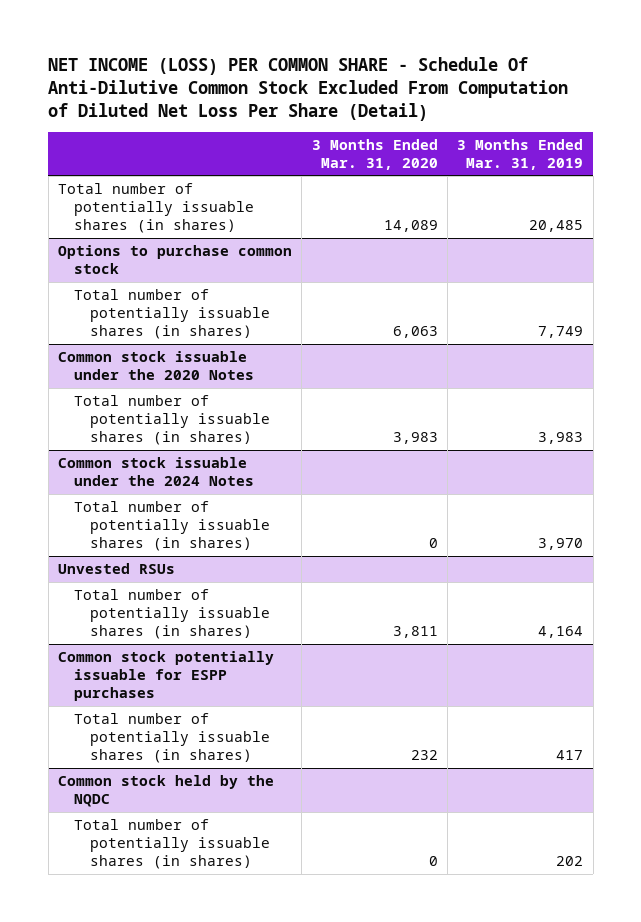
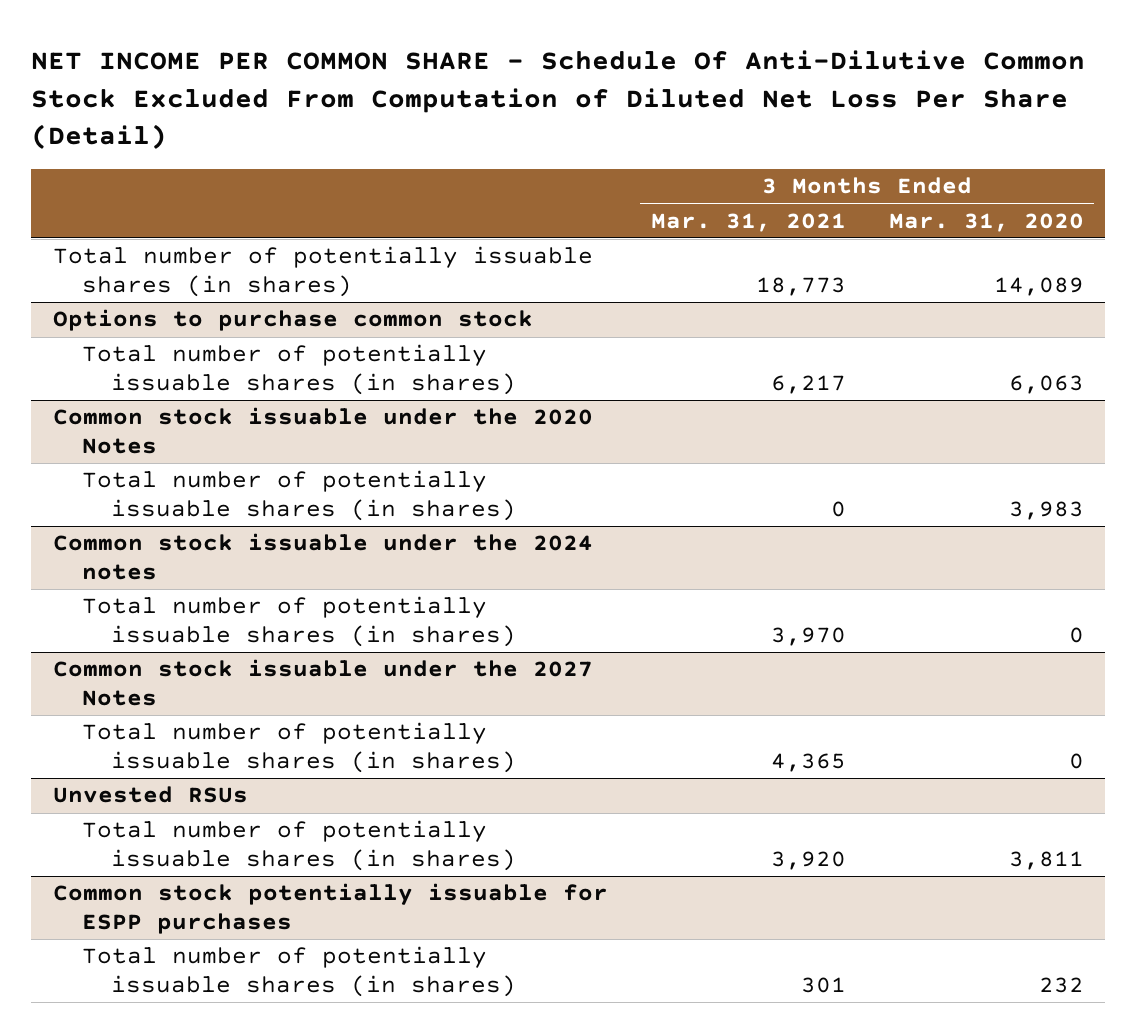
[48,57,569,121] NET INCOME (LOSS) PER COMMON SHARE - Schedule Of Anti-Dilutive Common Stock Excluded From Computation of Diluted Net Loss Per Share (Detail) -> [31,49,1086,150] NET INCOME PER COMMON SHARE - Schedule Of Anti-Dilutive Common Stock Excluded From Computation of Diluted Net Loss Per Share (Detail)
[457,138,584,170] 3 Months Ended Mar. 31, 2019 -> none
none -> [650,212,846,232] Mar. 31, 2021
[58,457,254,487] Common stock issuable under the 2024 Notes -> [52,533,593,580] Common stock issuable under the 2024 notes
none -> [52,659,593,706] Common stock issuable under the 2027 Notes
none -> [81,722,517,773] Total number of potentially issuable shares (in shares)
[58,775,275,808] Common stock held by the NQDC -> none
[73,819,270,870] Total number of potentially issuable shares (in shares) -> none

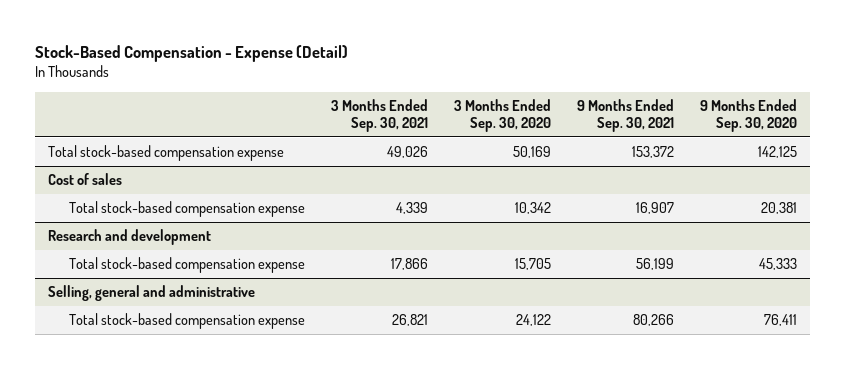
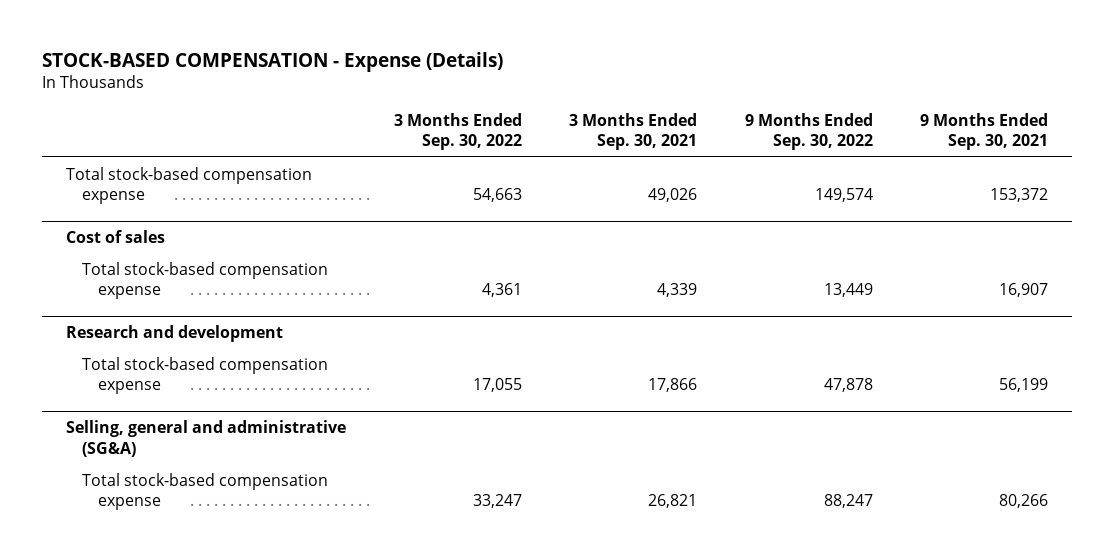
[35,44,349,62] Stock-Based Compensation - Expense (Detail) -> [42,51,504,72] STOCK-BASED COMPENSATION - Expense (Details)
[454,99,552,132] 3 Months Ended Sep. 30, 2020 -> none
[700,99,798,132] 9 Months Ended Sep. 30, 2020 -> none
none -> [393,112,522,151] 3 Months Ended Sep. 30, 2022
none -> [744,112,873,151] 9 Months Ended Sep. 30, 2022
[48,285,256,302] Selling, general and administrative -> [65,420,346,457] Selling, general and administrative (SG&A)

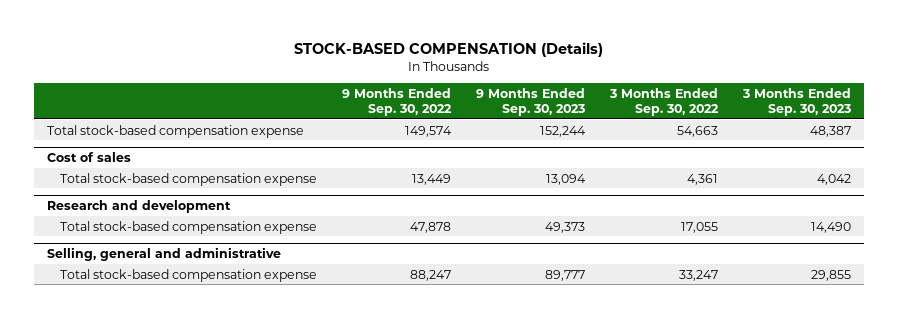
[42,51,504,72] STOCK-BASED COMPENSATION - Expense (Details) -> [293,41,603,57] STOCK-BASED COMPENSATION (Details)
[569,112,698,151] 3 Months Ended Sep. 30, 2021 -> none
[920,112,1049,151] 9 Months Ended Sep. 30, 2021 -> none
none -> [476,87,586,116] 9 Months Ended Sep. 30, 2023
none -> [742,87,852,116] 3 Months Ended Sep. 30, 2023
[65,420,346,457] Selling, general and administrative (SG&A) -> [46,247,281,262] Selling, general and administrative

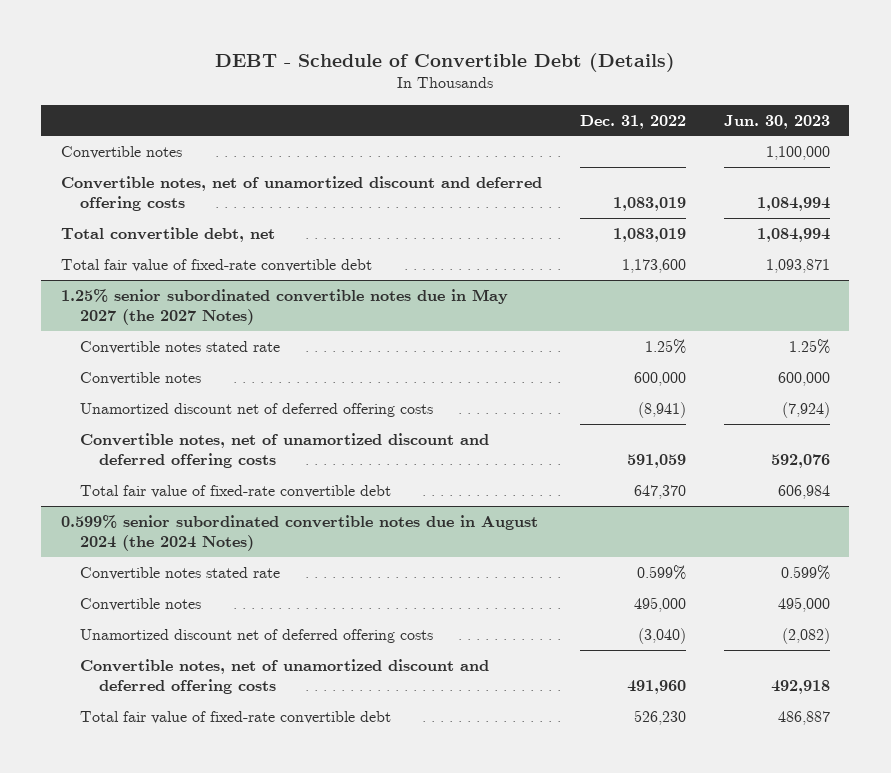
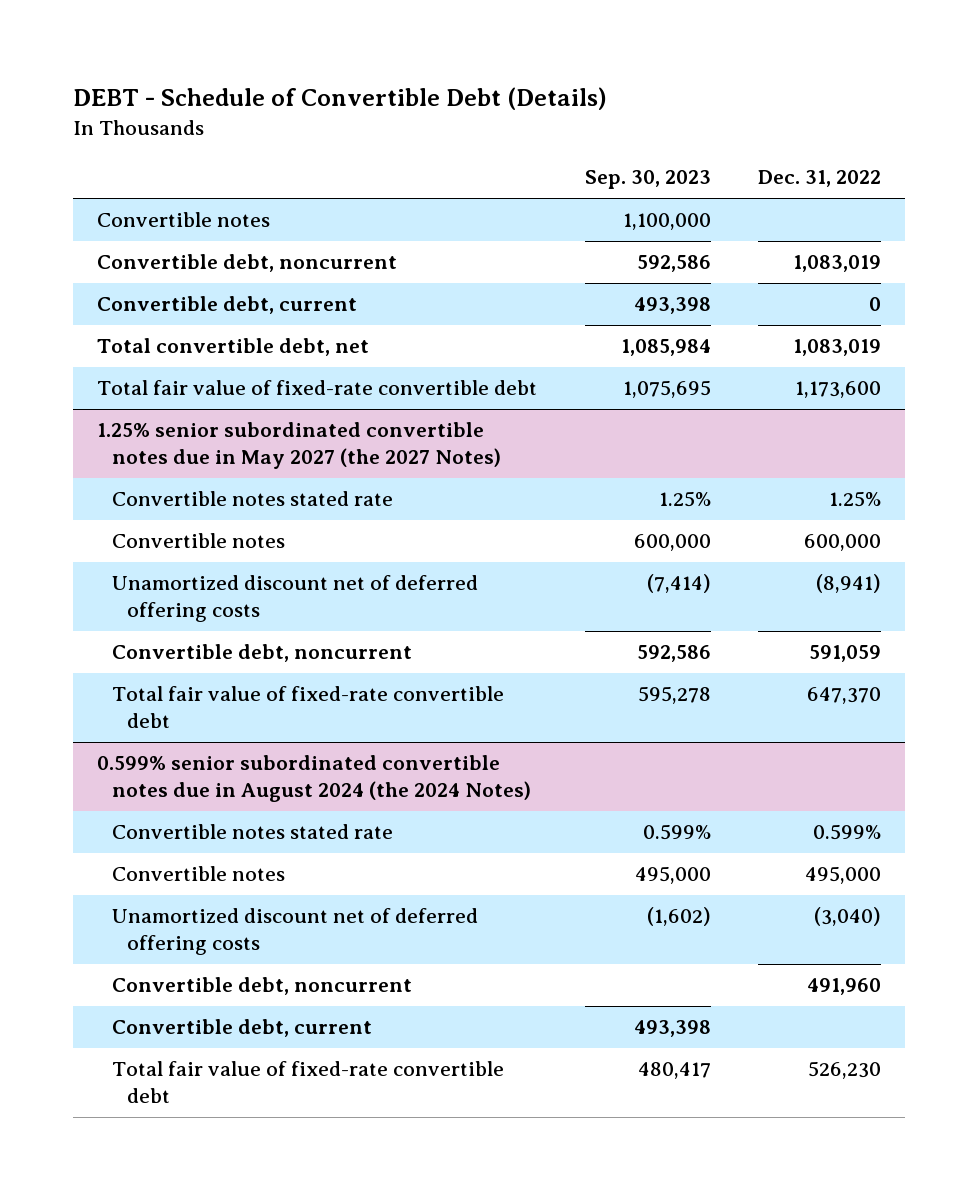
[723,114,830,129] Jun. 30, 2023 -> none
none -> [584,170,711,190] Sep. 30, 2023
[60,175,542,211] Convertible notes, net of unamortized discount and deferred offering costs -> [97,254,398,273] Convertible debt, noncurrent
none -> [97,296,358,315] Convertible debt, current
[79,432,489,468] Convertible notes, net of unamortized discount and deferred offering costs -> [112,644,413,663] Convertible debt, noncurrent
[79,658,489,694] Convertible notes, net of unamortized discount and deferred offering costs -> [112,977,413,996] Convertible debt, noncurrent
none -> [112,1019,373,1038] Convertible debt, current

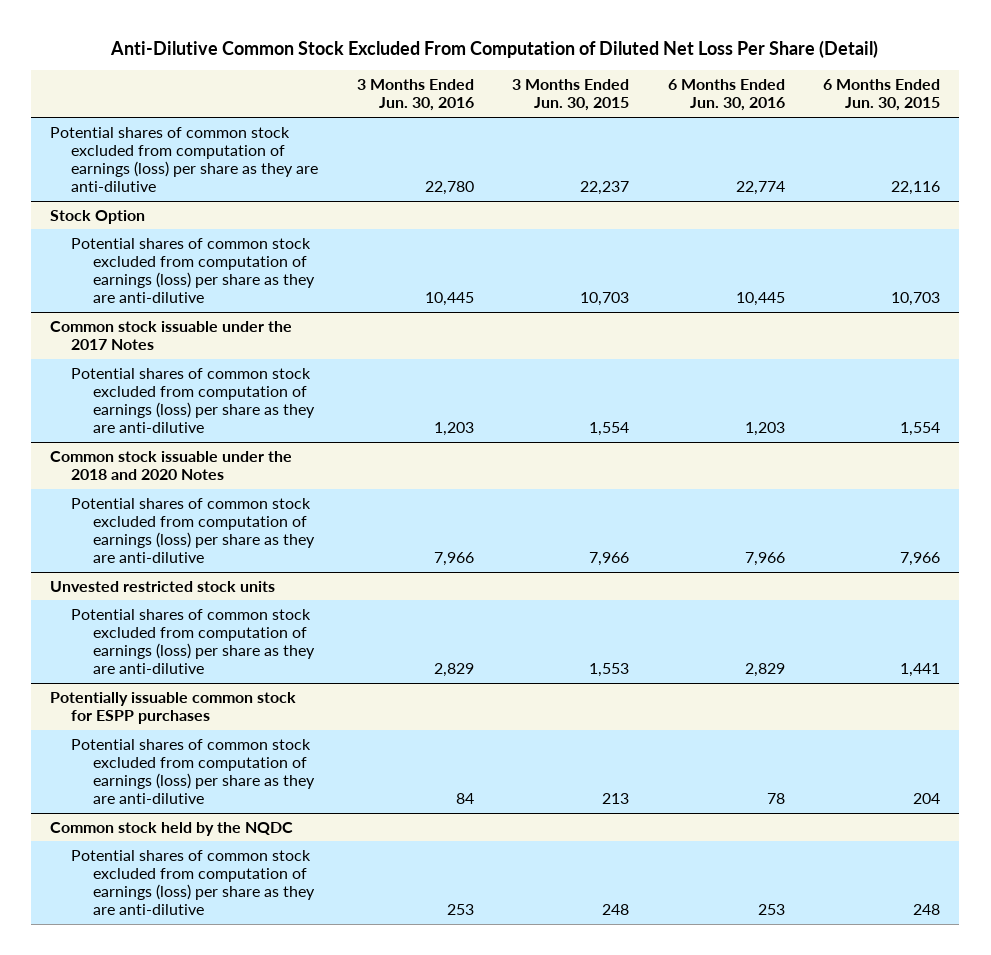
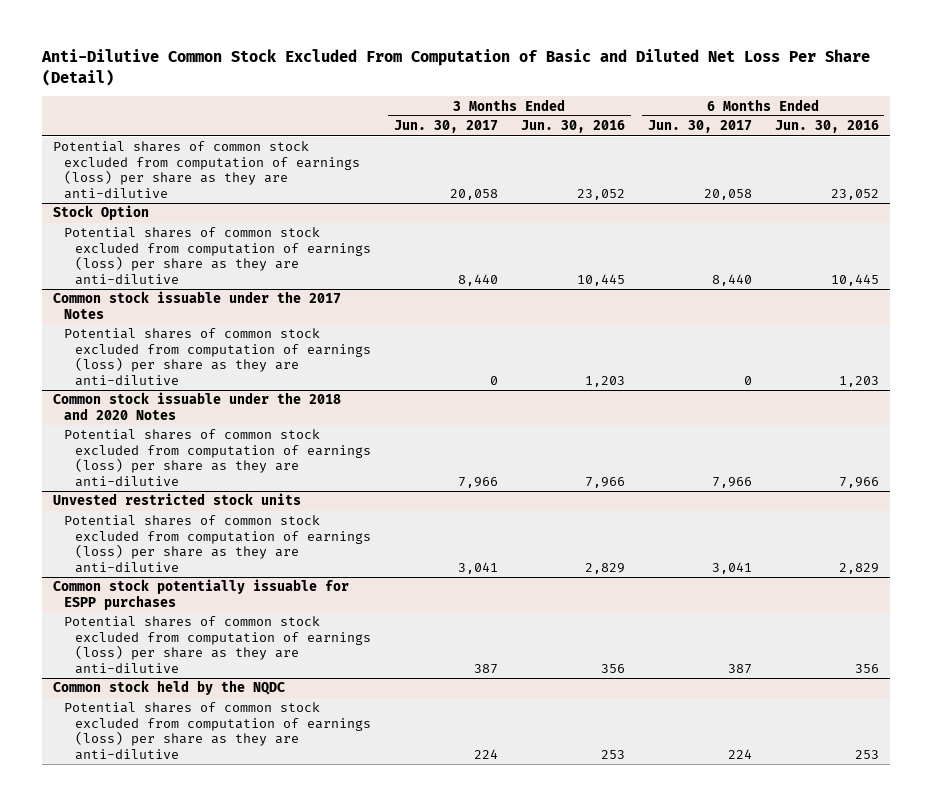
[110,40,879,59] Anti-Dilutive Common Stock Excluded From Computation of Diluted Net Loss Per Share (Detail) -> [40,49,870,87] Anti-Dilutive Common Stock Excluded From Computation of Basic and Diluted Net Loss Per Share (Detail)
[512,79,630,112] 3 Months Ended Jun. 30, 2015 -> none
[823,79,941,112] 6 Months Ended Jun. 30, 2015 -> none
none -> [393,120,498,134] Jun. 30, 2017
none -> [647,120,752,134] Jun. 30, 2017
[424,181,474,196] 22,780 -> [576,188,625,200] 23,052
[735,181,785,196] 22,774 -> [830,188,879,200] 23,052
[50,691,297,724] Potentially issuable common stock for ESPP purchases -> [53,579,350,610] Common stock potentially issuable for ESPP purchases
[455,793,474,805] 84 -> [600,663,625,673] 356
[766,793,785,805] 78 -> [854,663,879,673] 356

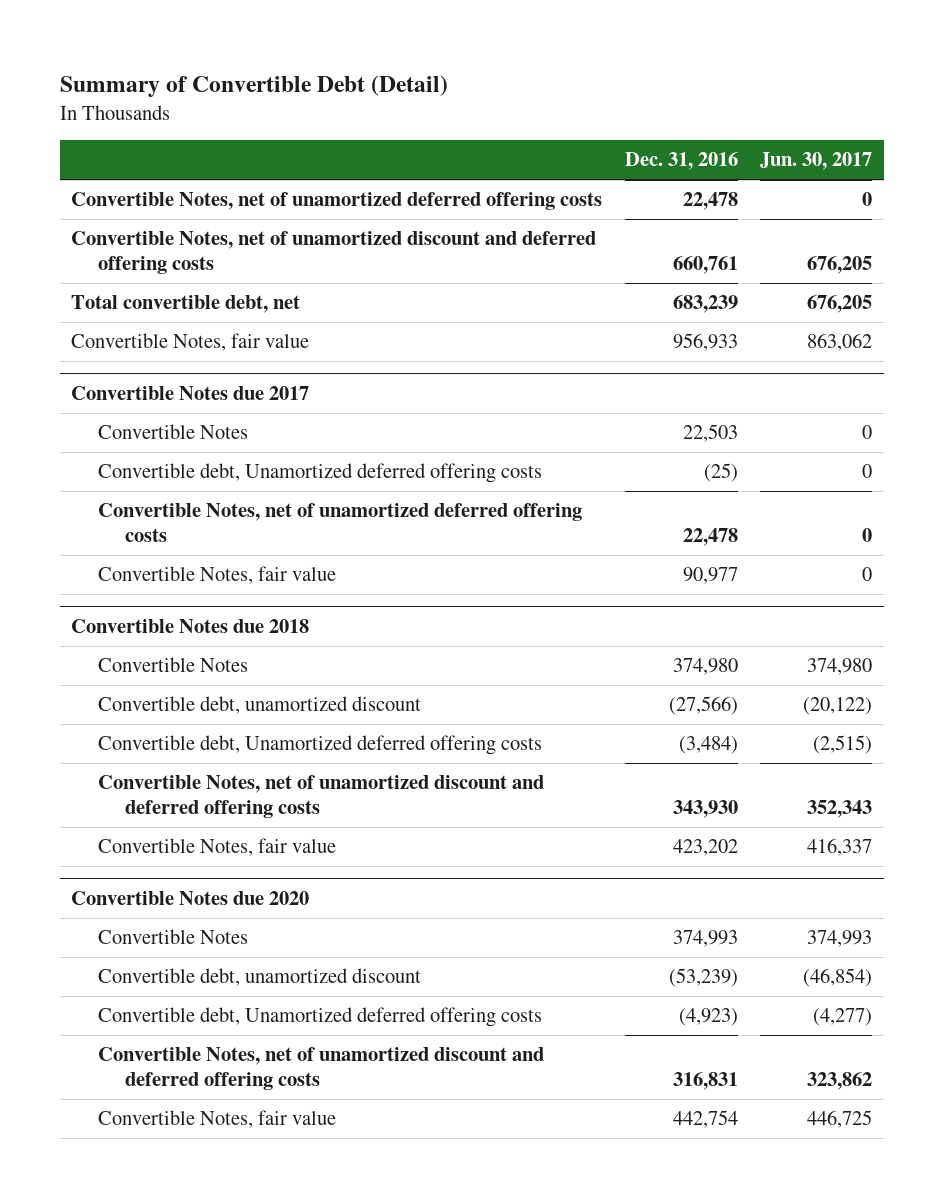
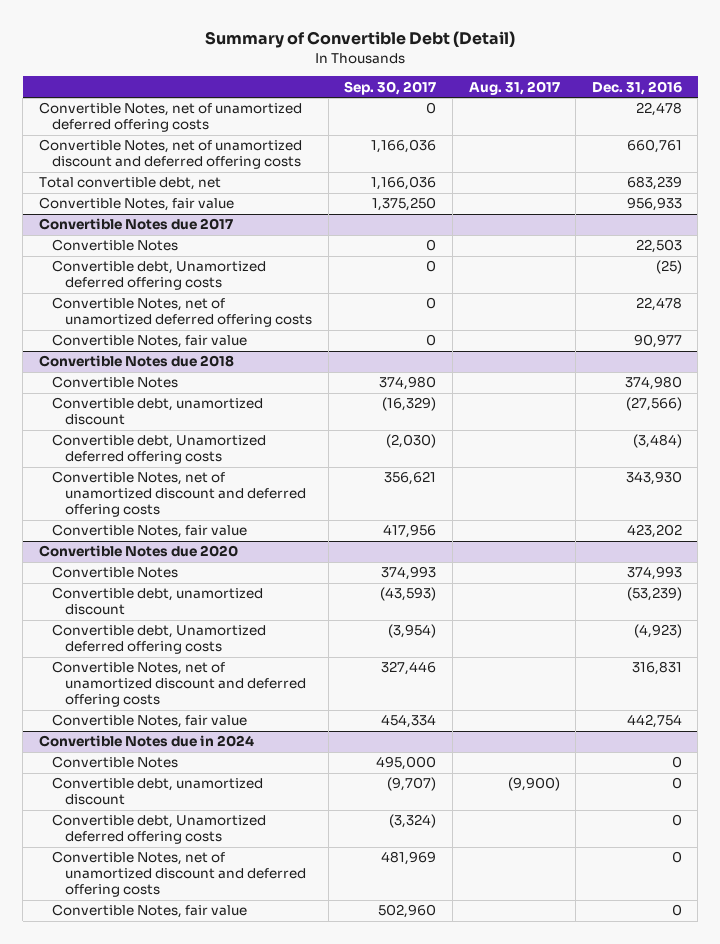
[760,152,873,171] Jun. 30, 2017 -> none
none -> [344,80,437,95] Sep. 30, 2017
none -> [468,80,560,95] Aug. 31, 2017
none -> [38,735,254,748] Convertible Notes due in 2024
none -> [52,756,179,769] Convertible Notes
none -> [52,777,264,806] Convertible debt, unamortized discount
none -> [52,814,267,845] Convertible debt, Unamortized deferred offering costs
none -> [52,851,307,898] Convertible Notes, net of unamortized discount and deferred offering costs
none -> [52,904,248,919] Convertible Notes, fair value

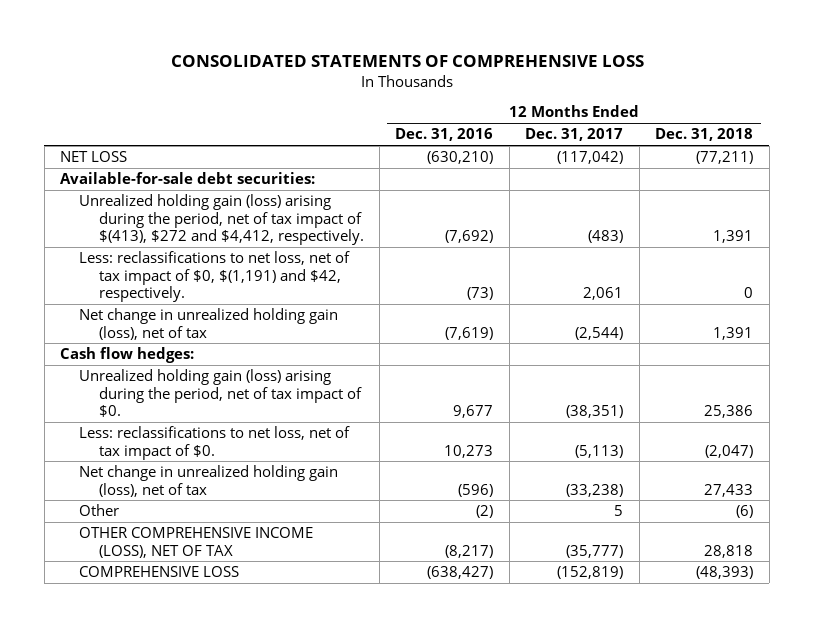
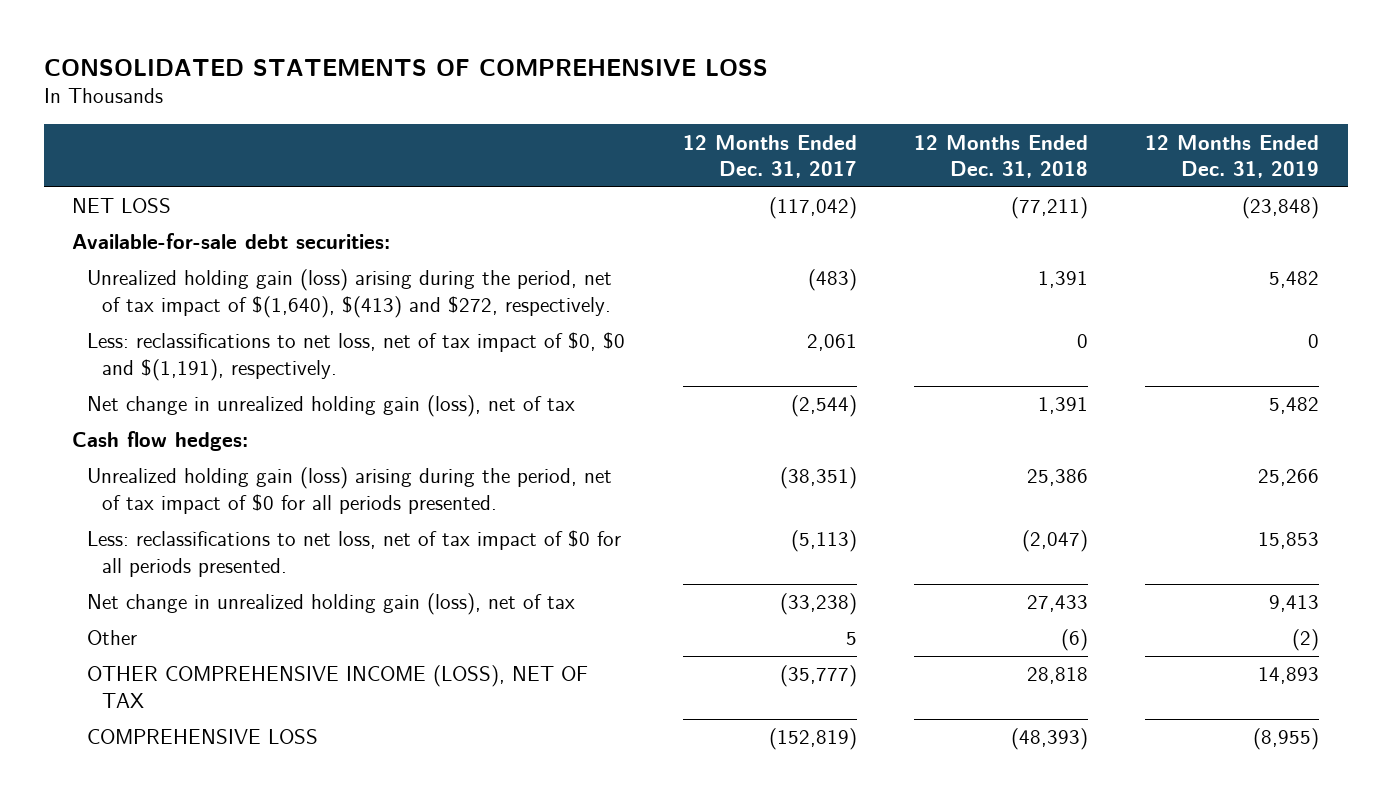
[395,128,494,142] Dec. 31, 2016 -> none
none -> [1145,134,1320,178] 12 Months Ended Dec. 31, 2019
[79,194,364,245] Unrealized holding gain (loss) arising during the period, net of tax impact of $(413), $272 and $4,412, respectively. -> [87,269,613,318] Unrealized holding gain (loss) arising during the period, net of tax impact of $(1,640), $(413) and $272, respectively.
[79,251,351,302] Less: reclassifications to net loss, net of tax impact of $0, $(1,191) and $42, respectively. -> [87,332,626,381] Less: reclassifications to net loss, net of tax impact of $0, $0 and $(1,191), respectively.
[79,369,362,417] Unrealized holding gain (loss) arising during the period, net of tax impact of $0. -> [87,467,613,514] Unrealized holding gain (loss) arising during the period, net of tax impact of $0 for all periods presented.
[79,426,351,460] Less: reclassifications to net loss, net of tax impact of $0. -> [87,530,622,577] Less: reclassifications to net loss, net of tax impact of $0 for all periods presented.

